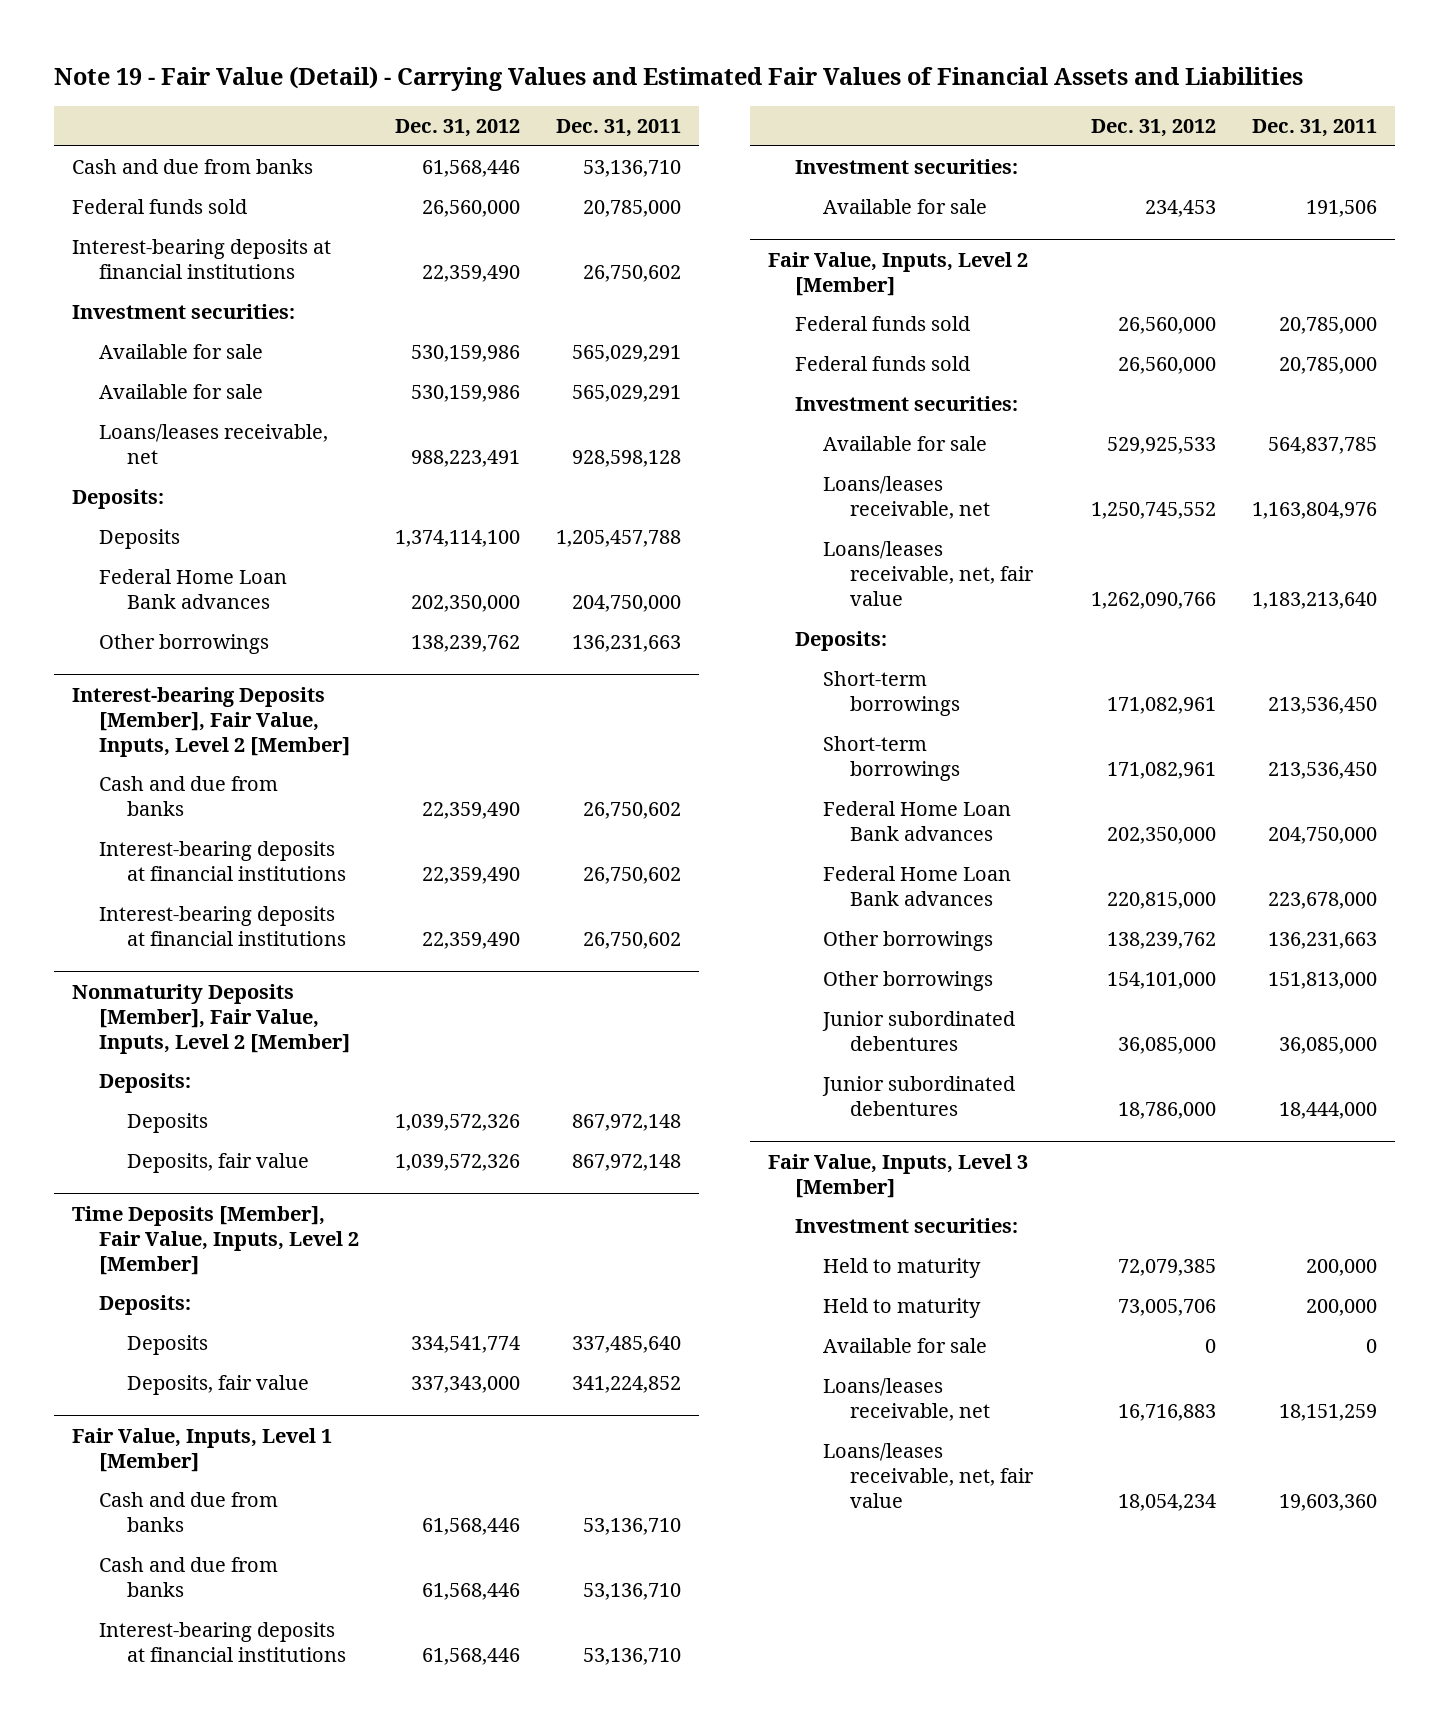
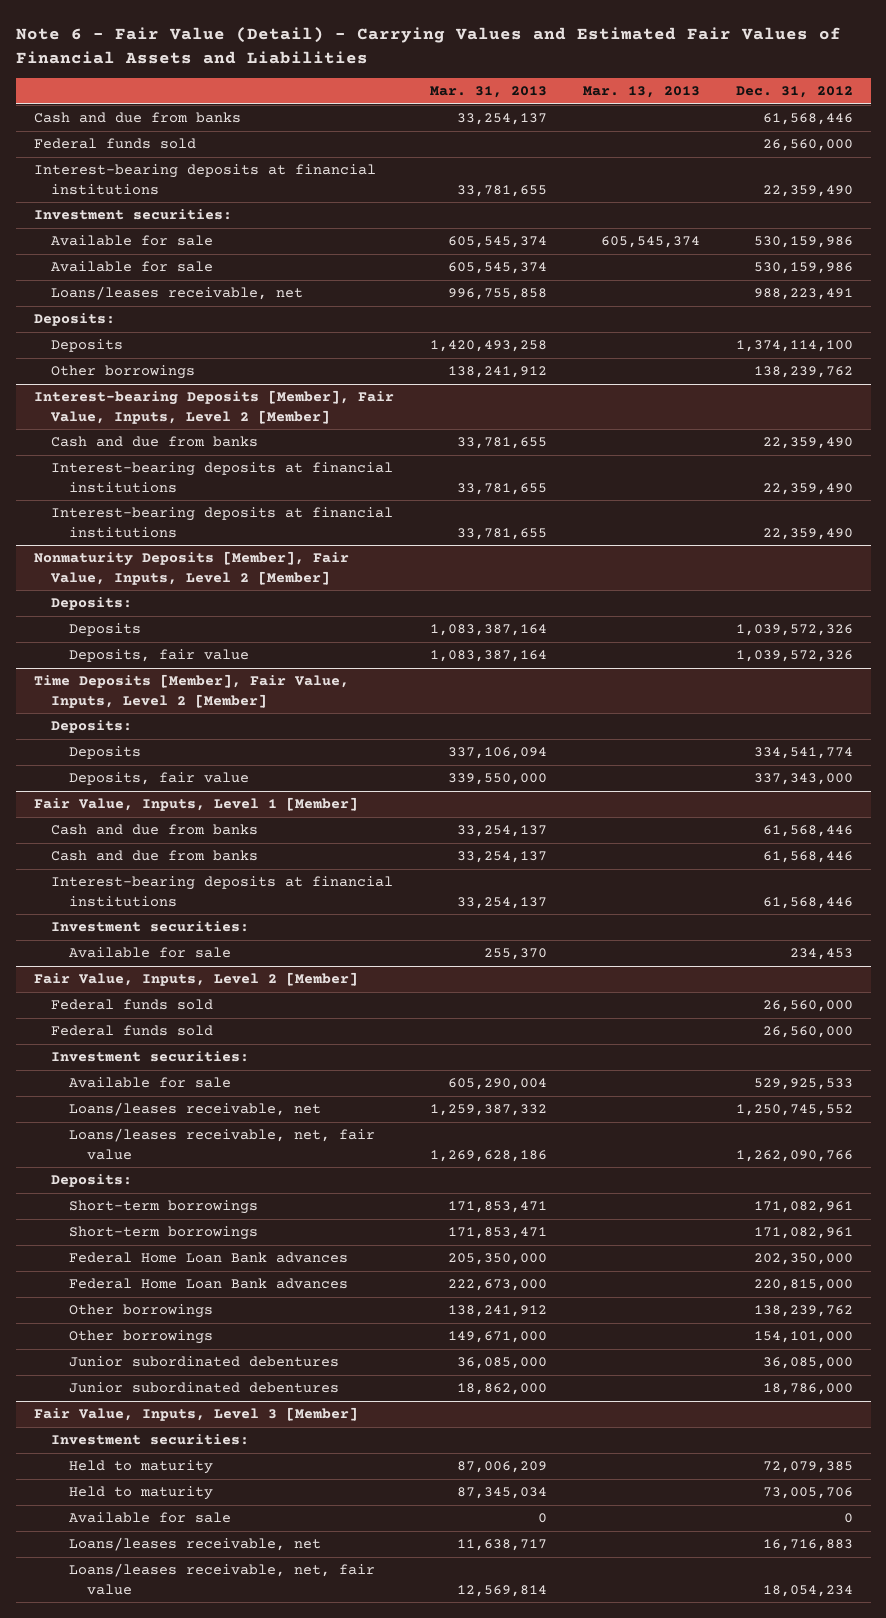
[53,66,1303,92] Note 19 - Fair Value (Detail) - Carrying Values and Estimated Fair Values of Financial Assets and Liabilities -> [15,27,841,64] Note 6 - Fair Value (Detail) - Carrying Values and Estimated Fair Values of Financial Assets and Liabilities
[556,118,682,137] Dec. 31, 2011 -> none
none -> [429,86,547,99] Mar. 31, 2013
none -> [582,86,700,99] Mar. 13, 2013
[99,569,288,610] Federal Home Loan Bank advances -> none

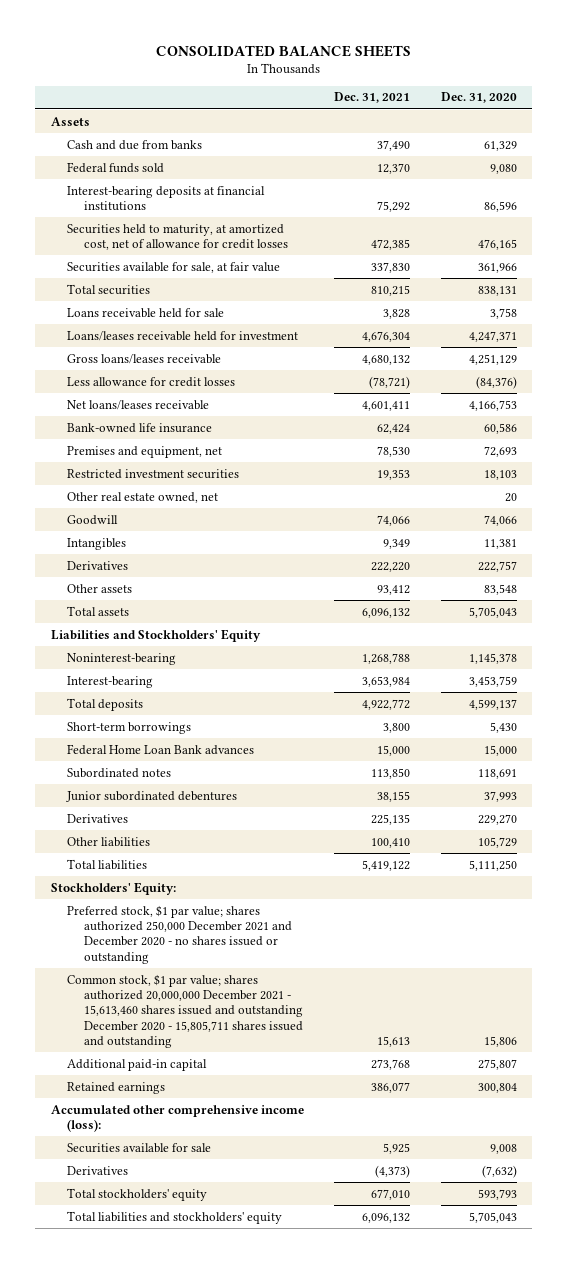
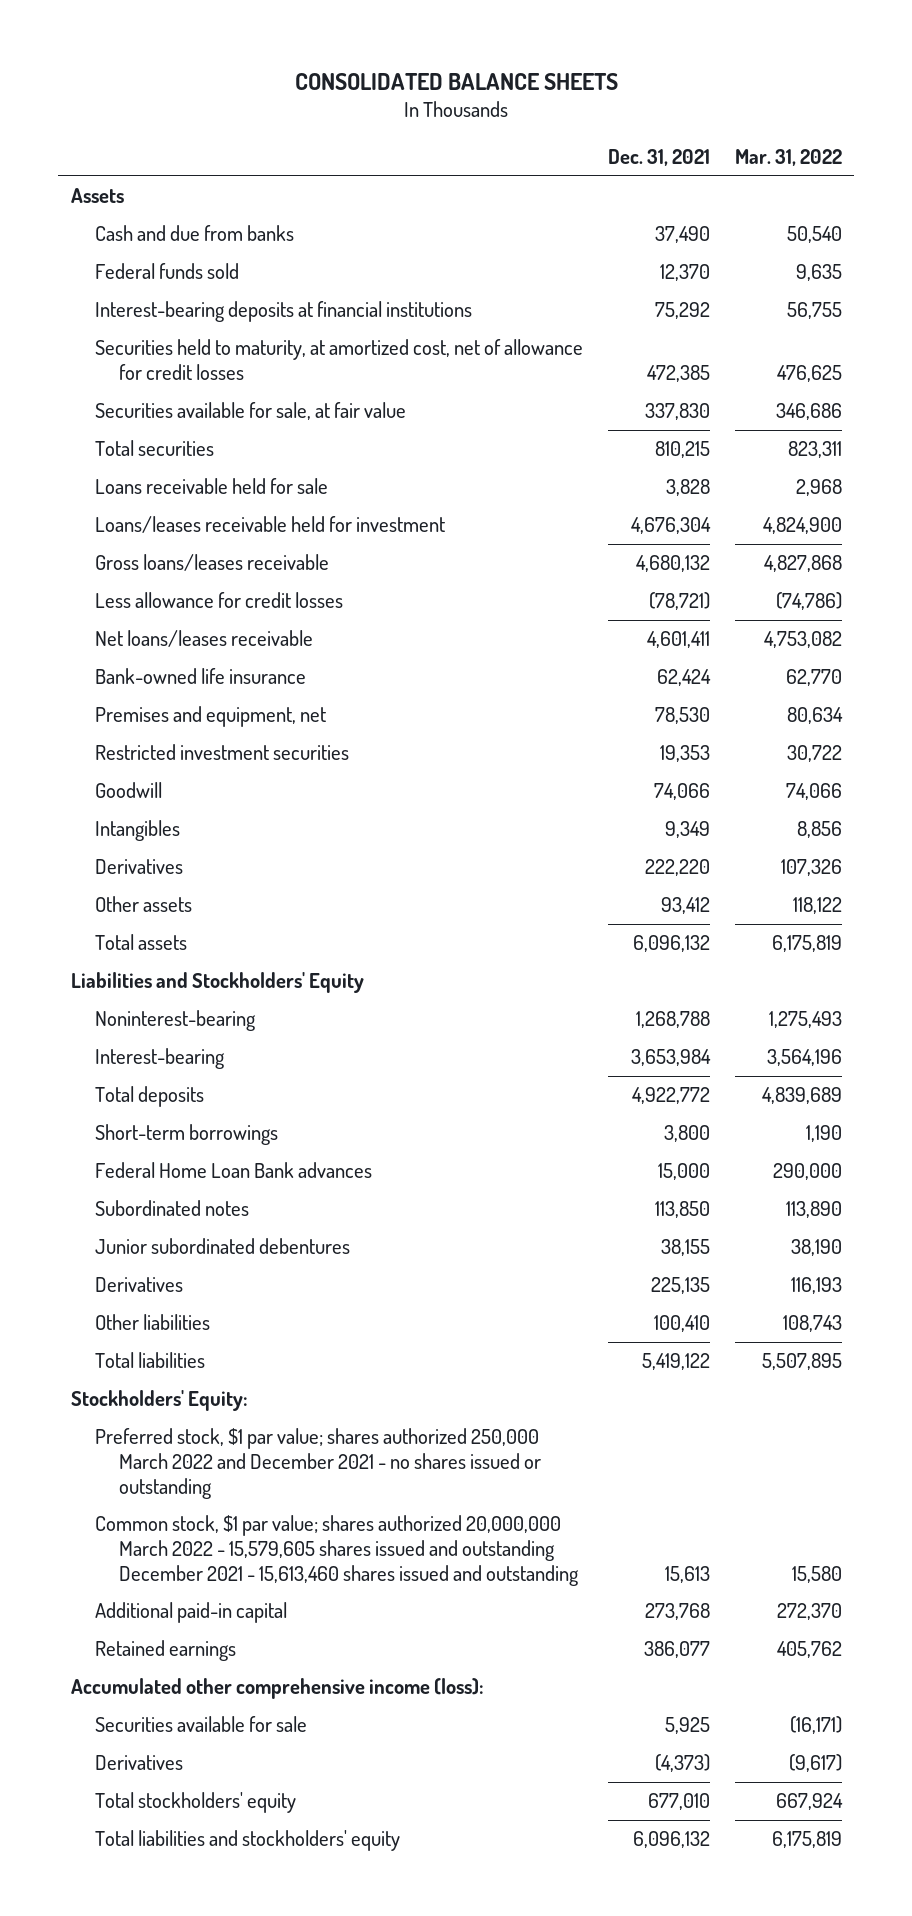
[440,92,517,104] Dec. 31, 2020 -> none
none -> [734,149,842,167] Mar. 31, 2022
[67,491,219,503] Other real estate owned, net -> none
[67,904,292,964] Preferred stock, $1 par value; shares authorized 250,000 December 2021 and December 2020 - no shares issued or outstanding -> [94,1428,542,1499] Preferred stock, $1 par value; shares authorized 250,000 March 2022 and December 2021 - no shares issued or outstanding
[67,973,303,1049] Common stock, $1 par value; shares authorized 20,000,000 December 2021 - 15,613,460 shares issued and outstanding December 2020 - 15,805,711 shares issued and outstanding -> [94,1515,580,1586] Common stock, $1 par value; shares authorized 20,000,000 March 2022 - 15,579,605 shares issued and outstanding December 2021 - 15,613,460 shares issued and outstanding

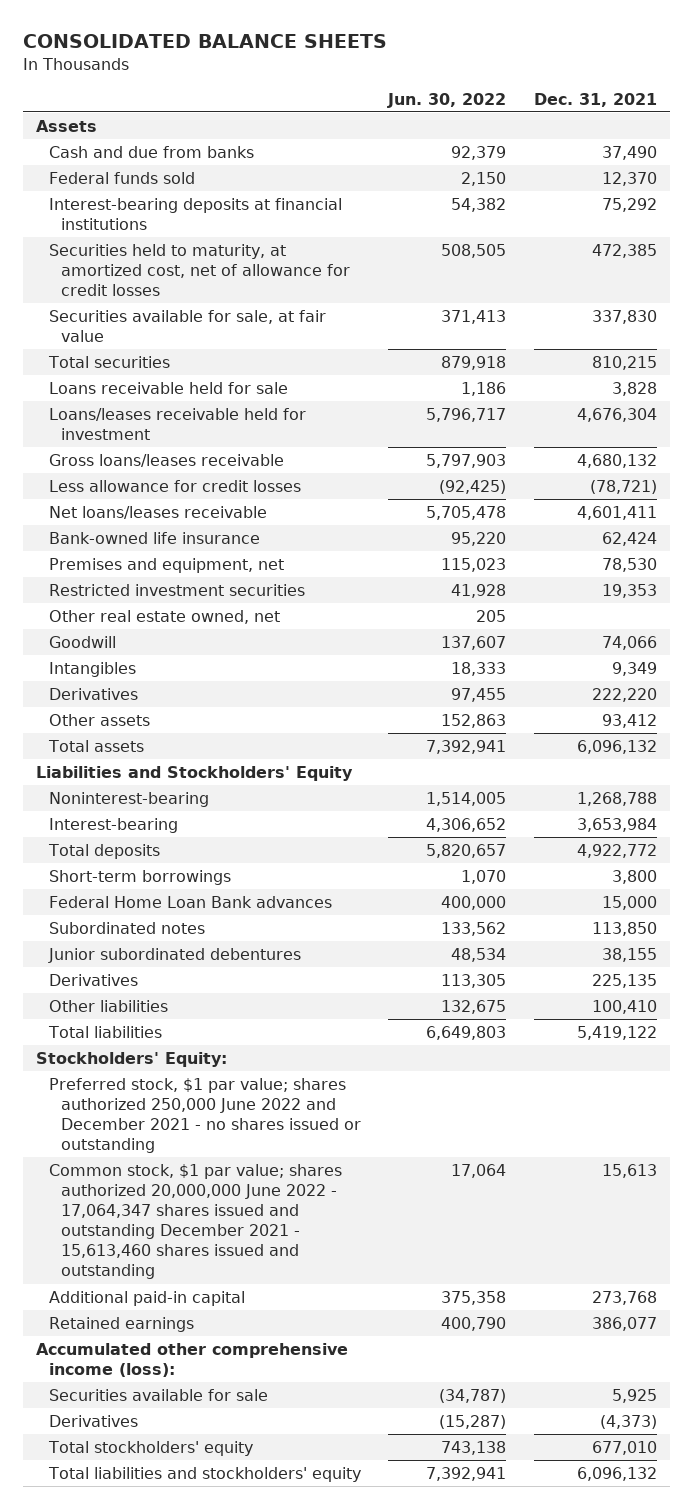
[734,149,842,167] Mar. 31, 2022 -> none
none -> [387,92,507,108] Jun. 30, 2022
none -> [48,609,280,624] Other real estate owned, net
[94,1428,542,1499] Preferred stock, $1 par value; shares authorized 250,000 March 2022 and December 2021 - no shares issued or outstanding -> [48,1077,362,1154] Preferred stock, $1 par value; shares authorized 250,000 June 2022 and December 2021 - no shares issued or outstanding
[94,1515,580,1586] Common stock, $1 par value; shares authorized 20,000,000 March 2022 - 15,579,605 shares issued and outstanding December 2021 - 15,613,460 shares issued and outstanding -> [48,1163,342,1280] Common stock, $1 par value; shares authorized 20,000,000 June 2022 - 17,064,347 shares issued and outstanding December 2021 - 15,613,460 shares issued and outstanding

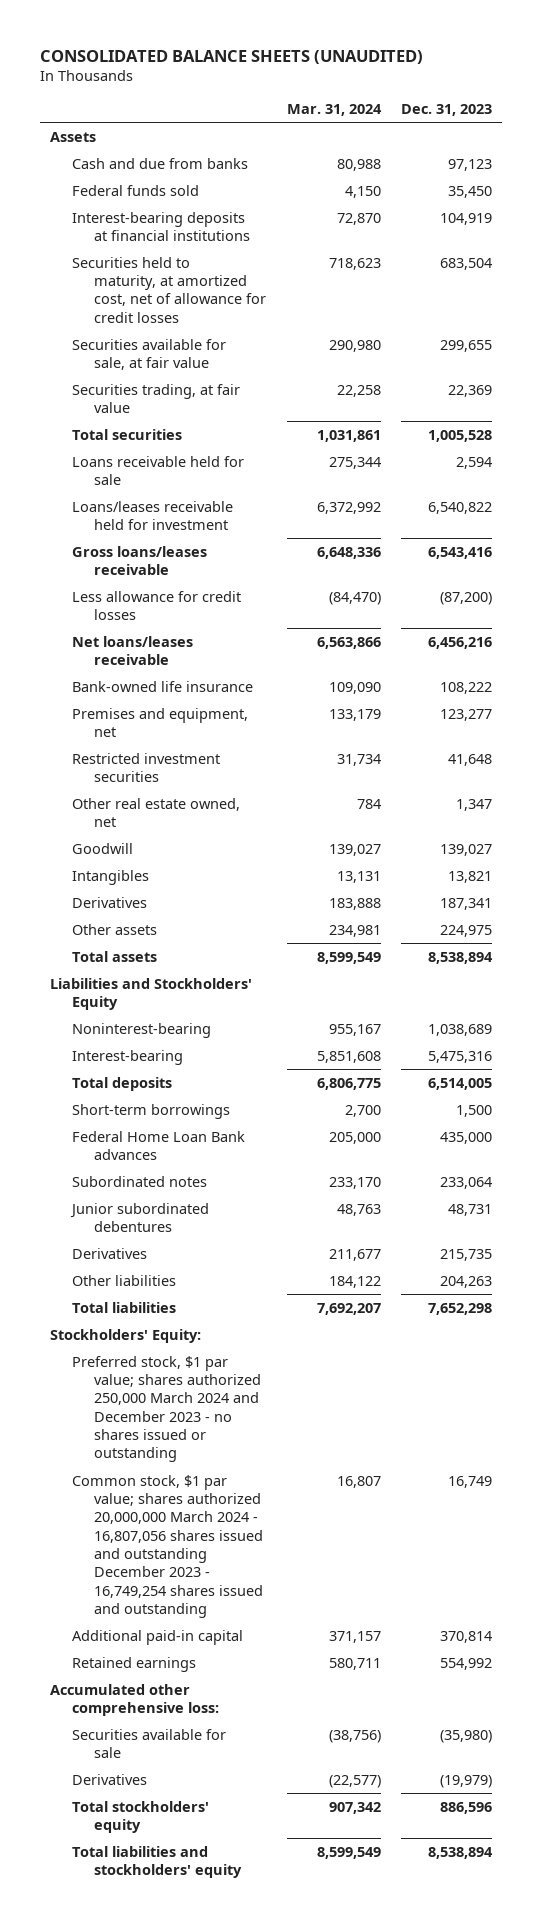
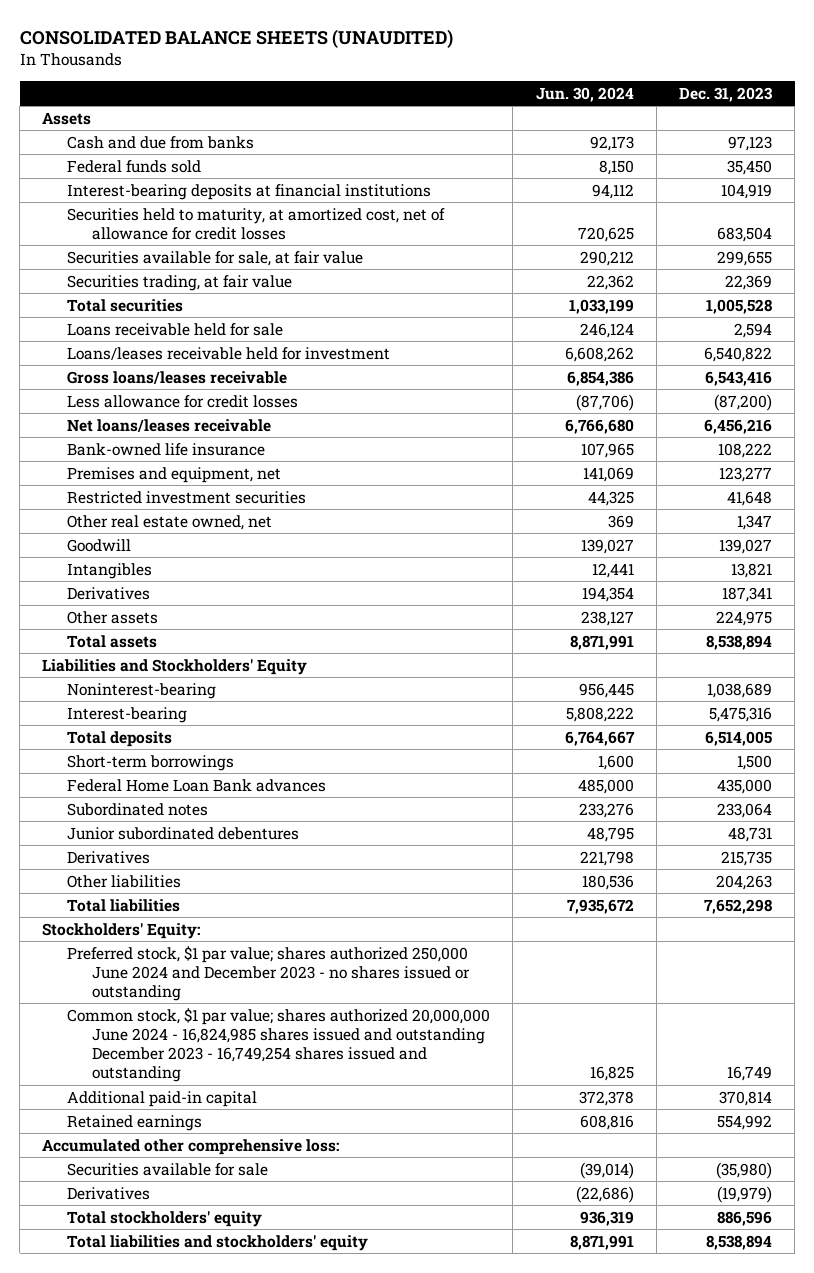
[286,104,382,117] Mar. 31, 2024 -> none
none -> [535,86,634,102] Jun. 30, 2024
[72,1355,262,1463] Preferred stock, $1 par value; shares authorized 250,000 March 2024 and December 2023 - no shares issued or outstanding -> [67,945,471,1002] Preferred stock, $1 par value; shares authorized 250,000 June 2024 and December 2023 - no shares issued or outstanding
[72,1474,264,1619] Common stock, $1 par value; shares authorized 20,000,000 March 2024 - 16,807,056 shares issued and outstanding December 2023 - 16,749,254 shares issued and outstanding -> [67,1007,491,1083] Common stock, $1 par value; shares authorized 20,000,000 June 2024 - 16,824,985 shares issued and outstanding December 2023 - 16,749,254 shares issued and outstanding

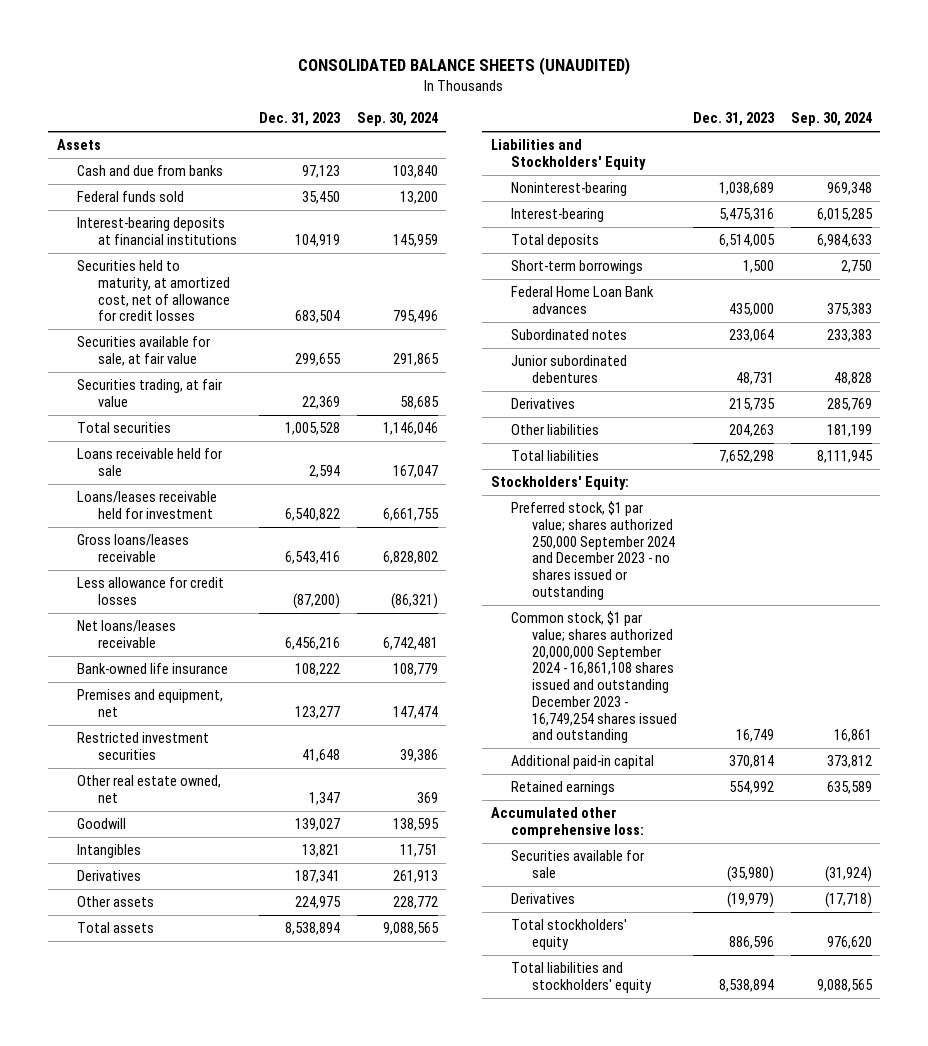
[535,86,634,102] Jun. 30, 2024 -> none
none -> [356,112,438,127] Sep. 30, 2024
[67,945,471,1002] Preferred stock, $1 par value; shares authorized 250,000 June 2024 and December 2023 - no shares issued or outstanding -> [511,501,675,600] Preferred stock, $1 par value; shares authorized 250,000 September 2024 and December 2023 - no shares issued or outstanding
[67,1007,491,1083] Common stock, $1 par value; shares authorized 20,000,000 June 2024 - 16,824,985 shares issued and outstanding December 2023 - 16,749,254 shares issued and outstanding -> [511,611,677,744] Common stock, $1 par value; shares authorized 20,000,000 September 2024 - 16,861,108 shares issued and outstanding December 2023 - 16,749,254 shares issued and outstanding

